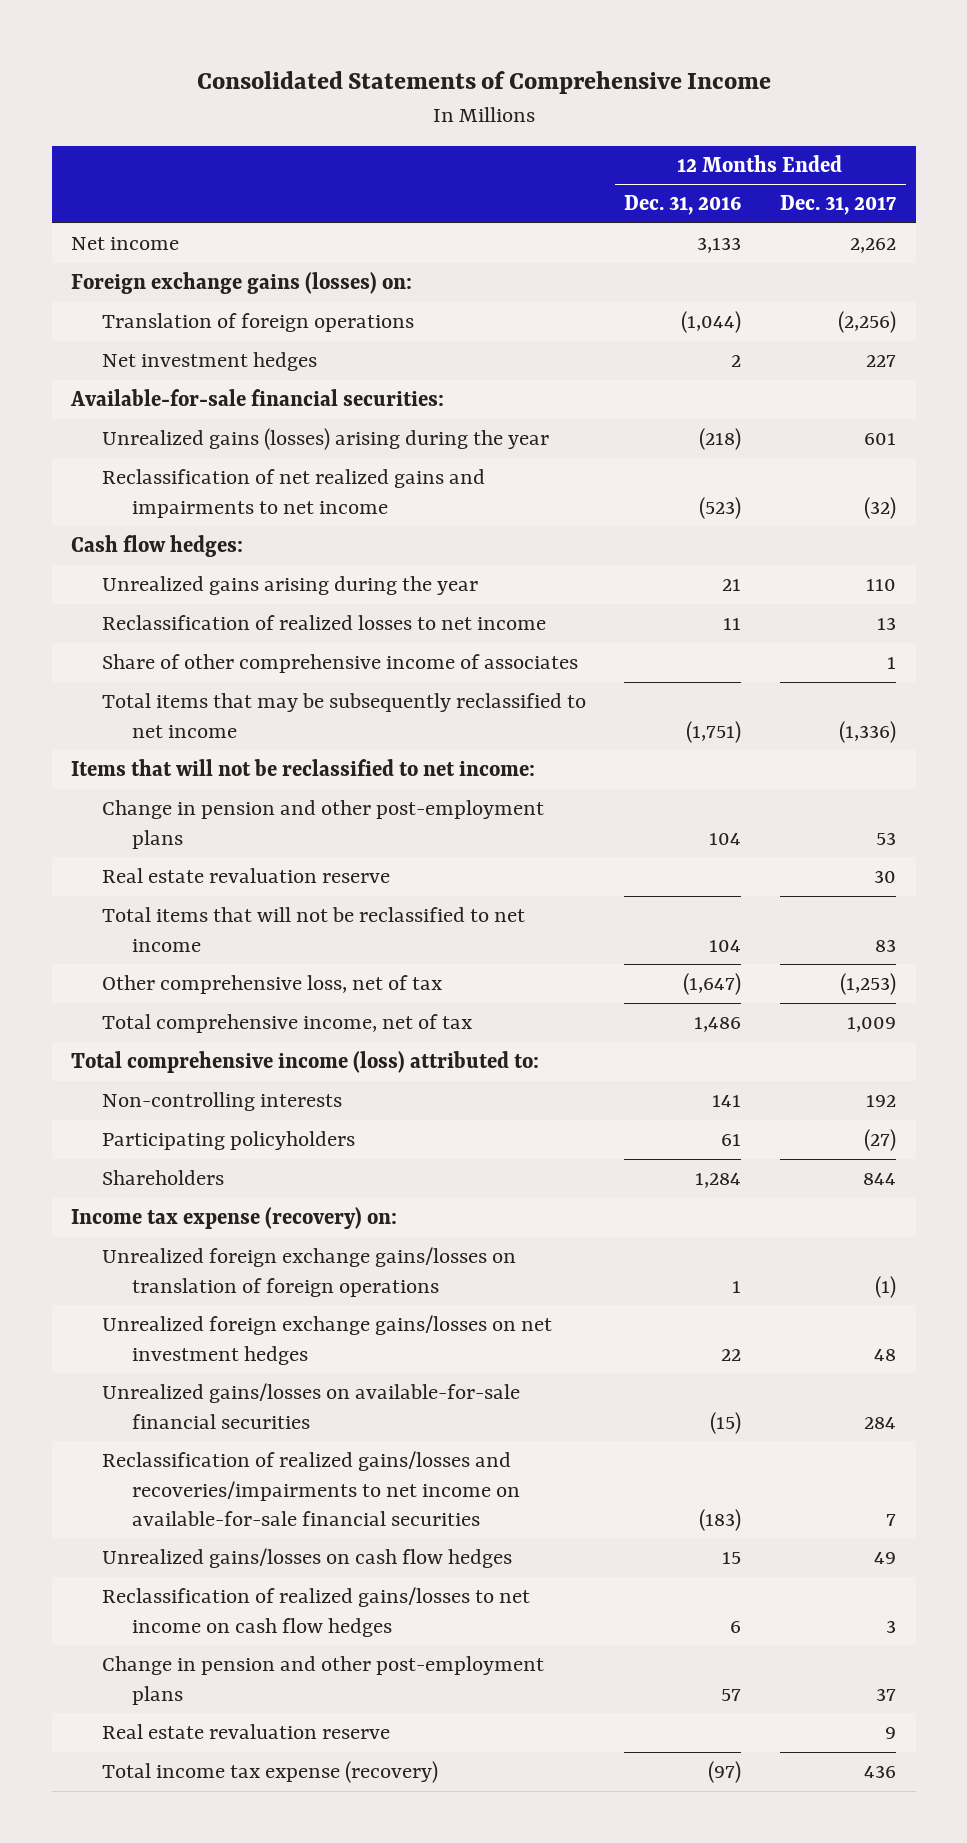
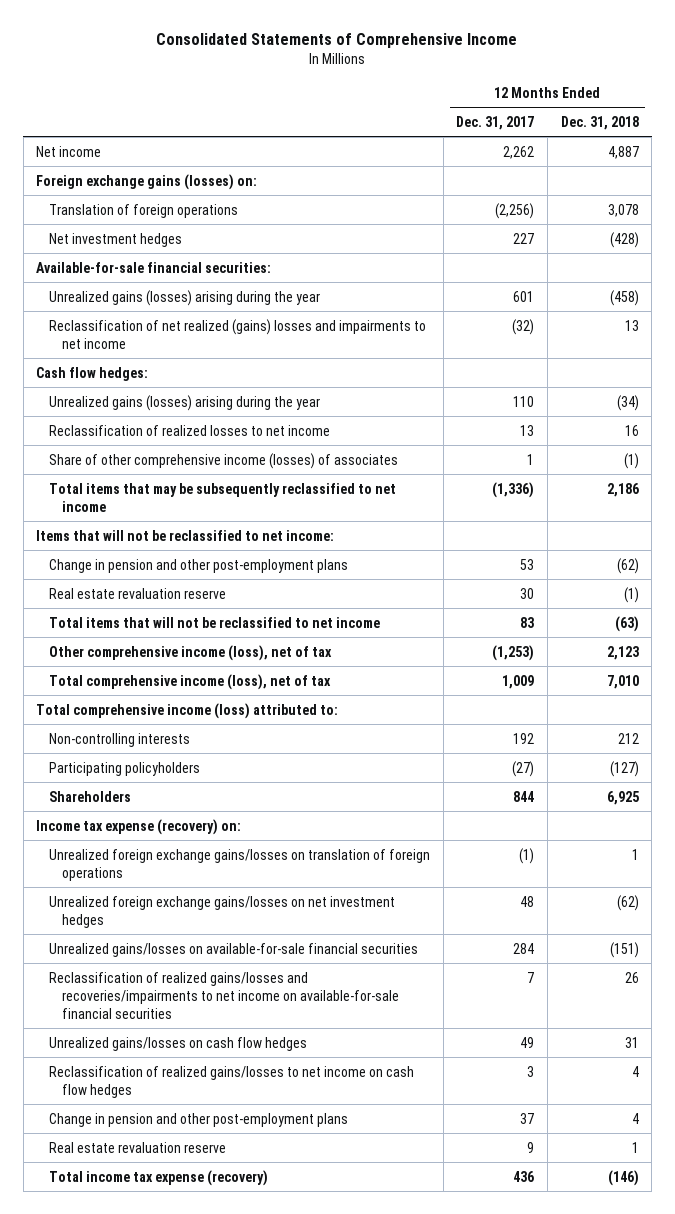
[624,195,742,216] Dec. 31, 2016 -> none
none -> [560,115,639,130] Dec. 31, 2018
[101,469,485,518] Reclassification of net realized gains and impairments to net income -> [48,318,426,349] Reclassification of net realized (gains) losses and impairments to net income
[101,576,478,596] Unrealized gains arising during the year -> [48,394,320,411] Unrealized gains (losses) arising during the year
[101,654,578,674] Share of other comprehensive income of associates -> [48,452,398,469] Share of other comprehensive income (losses) of associates
[101,975,442,995] Other comprehensive loss, net of tax -> [48,644,332,661] Other comprehensive income (loss), net of tax
[101,1014,472,1034] Total comprehensive income, net of tax -> [48,673,331,690] Total comprehensive income (loss), net of tax

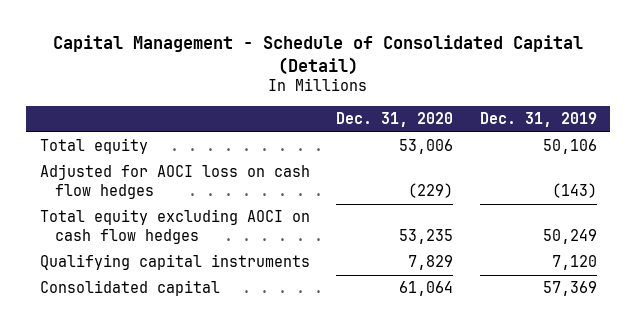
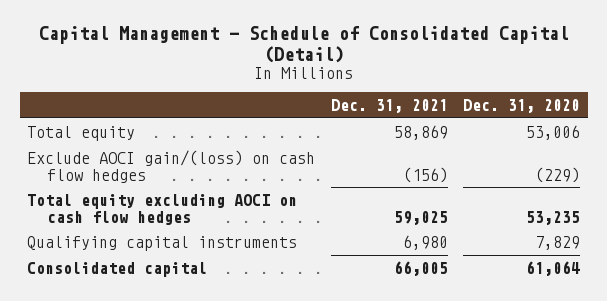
[479,112,597,128] Dec. 31, 2019 -> none
none -> [330,98,448,113] Dec. 31, 2021
[39,164,310,200] Adjusted for AOCI loss on cash flow hedges -> [27,149,316,183] Exclude AOCI gain/(loss) on cash flow hedges

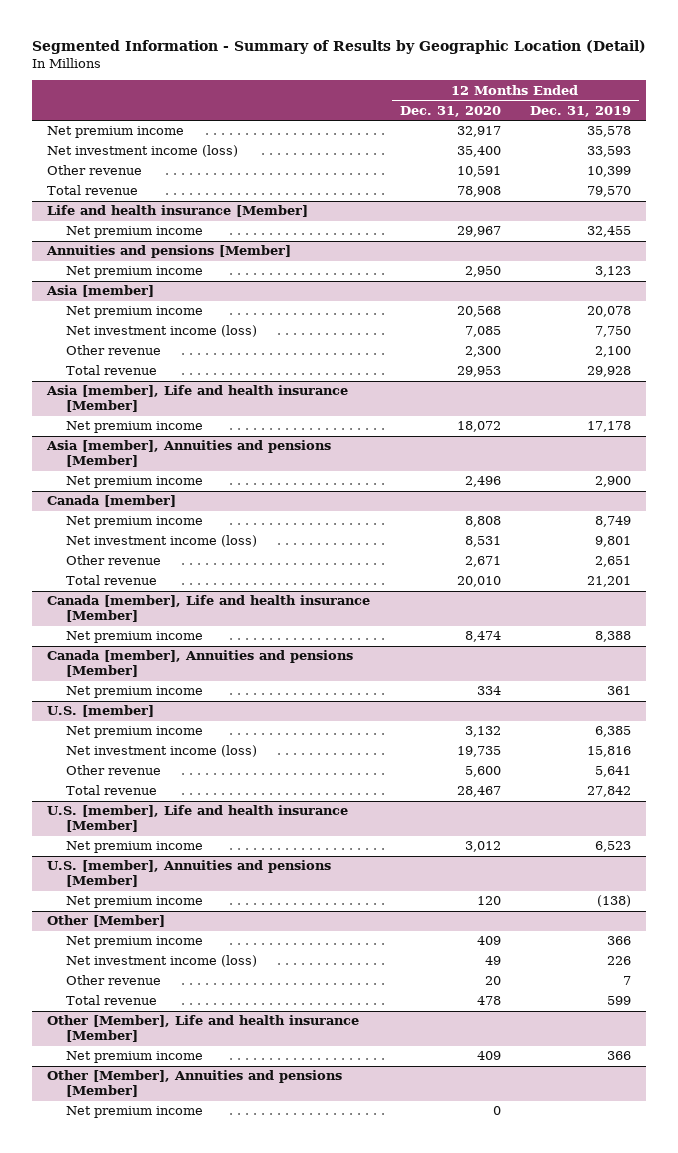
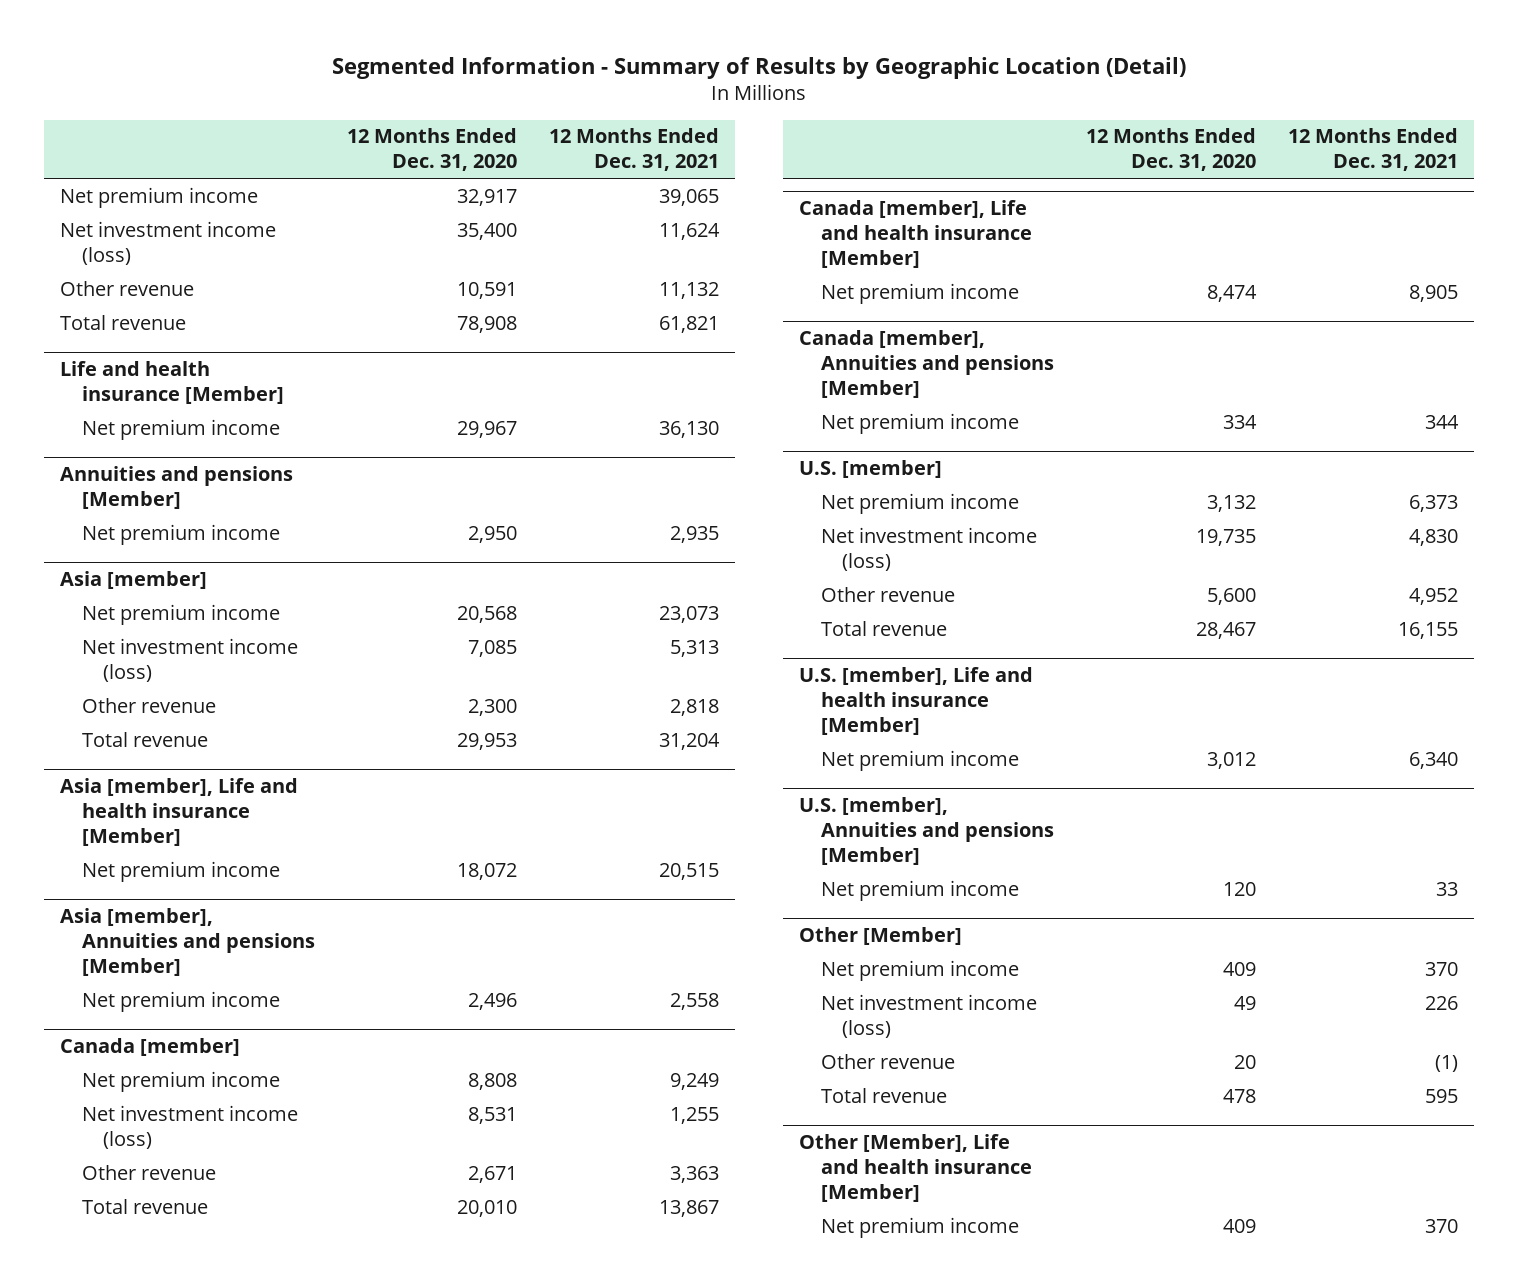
[530,105,632,117] Dec. 31, 2019 -> none
none -> [548,128,719,172] 12 Months Ended Dec. 31, 2021
[46,1070,342,1098] Other [Member], Annuities and pensions [Member] -> none
[66,1106,204,1119] Net premium income -> none

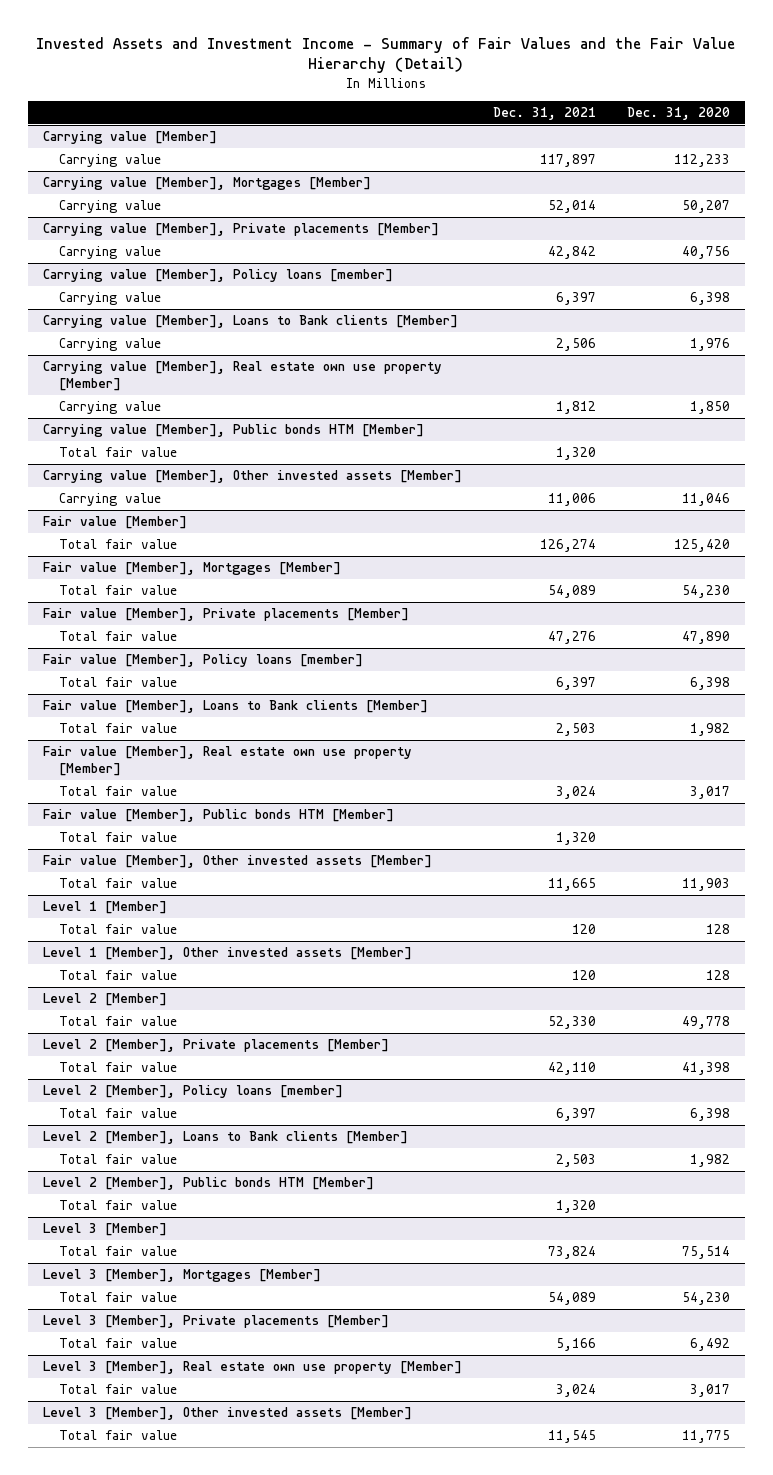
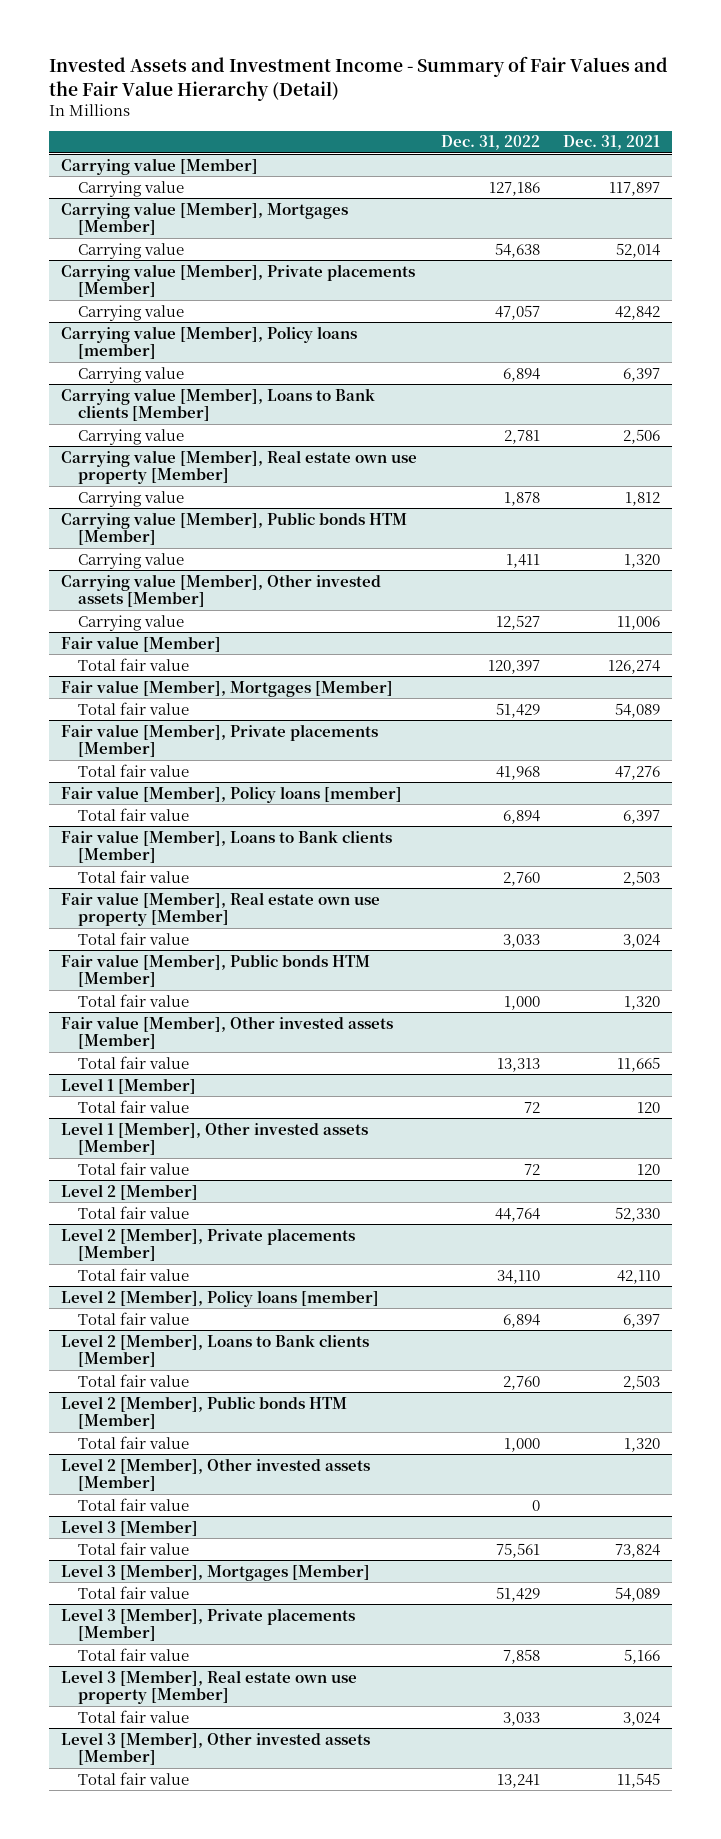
[626,107,730,121] Dec. 31, 2020 -> none
none -> [440,135,540,151] Dec. 31, 2022
[59,447,178,458] Total fair value -> [78,552,185,569] Carrying value
none -> [60,1457,370,1492] Level 2 [Member], Other invested assets [Member]
none -> [78,1497,190,1511] Total fair value

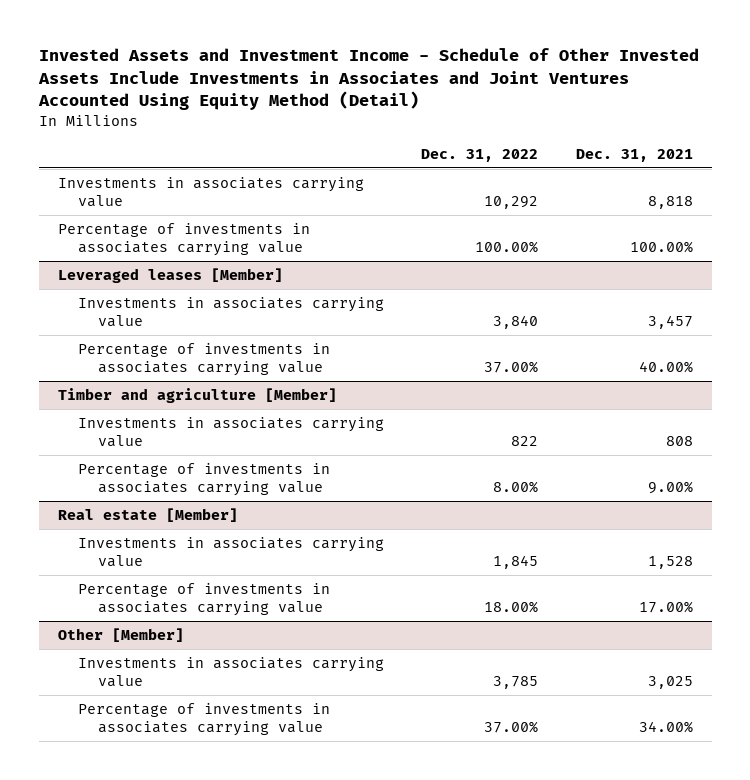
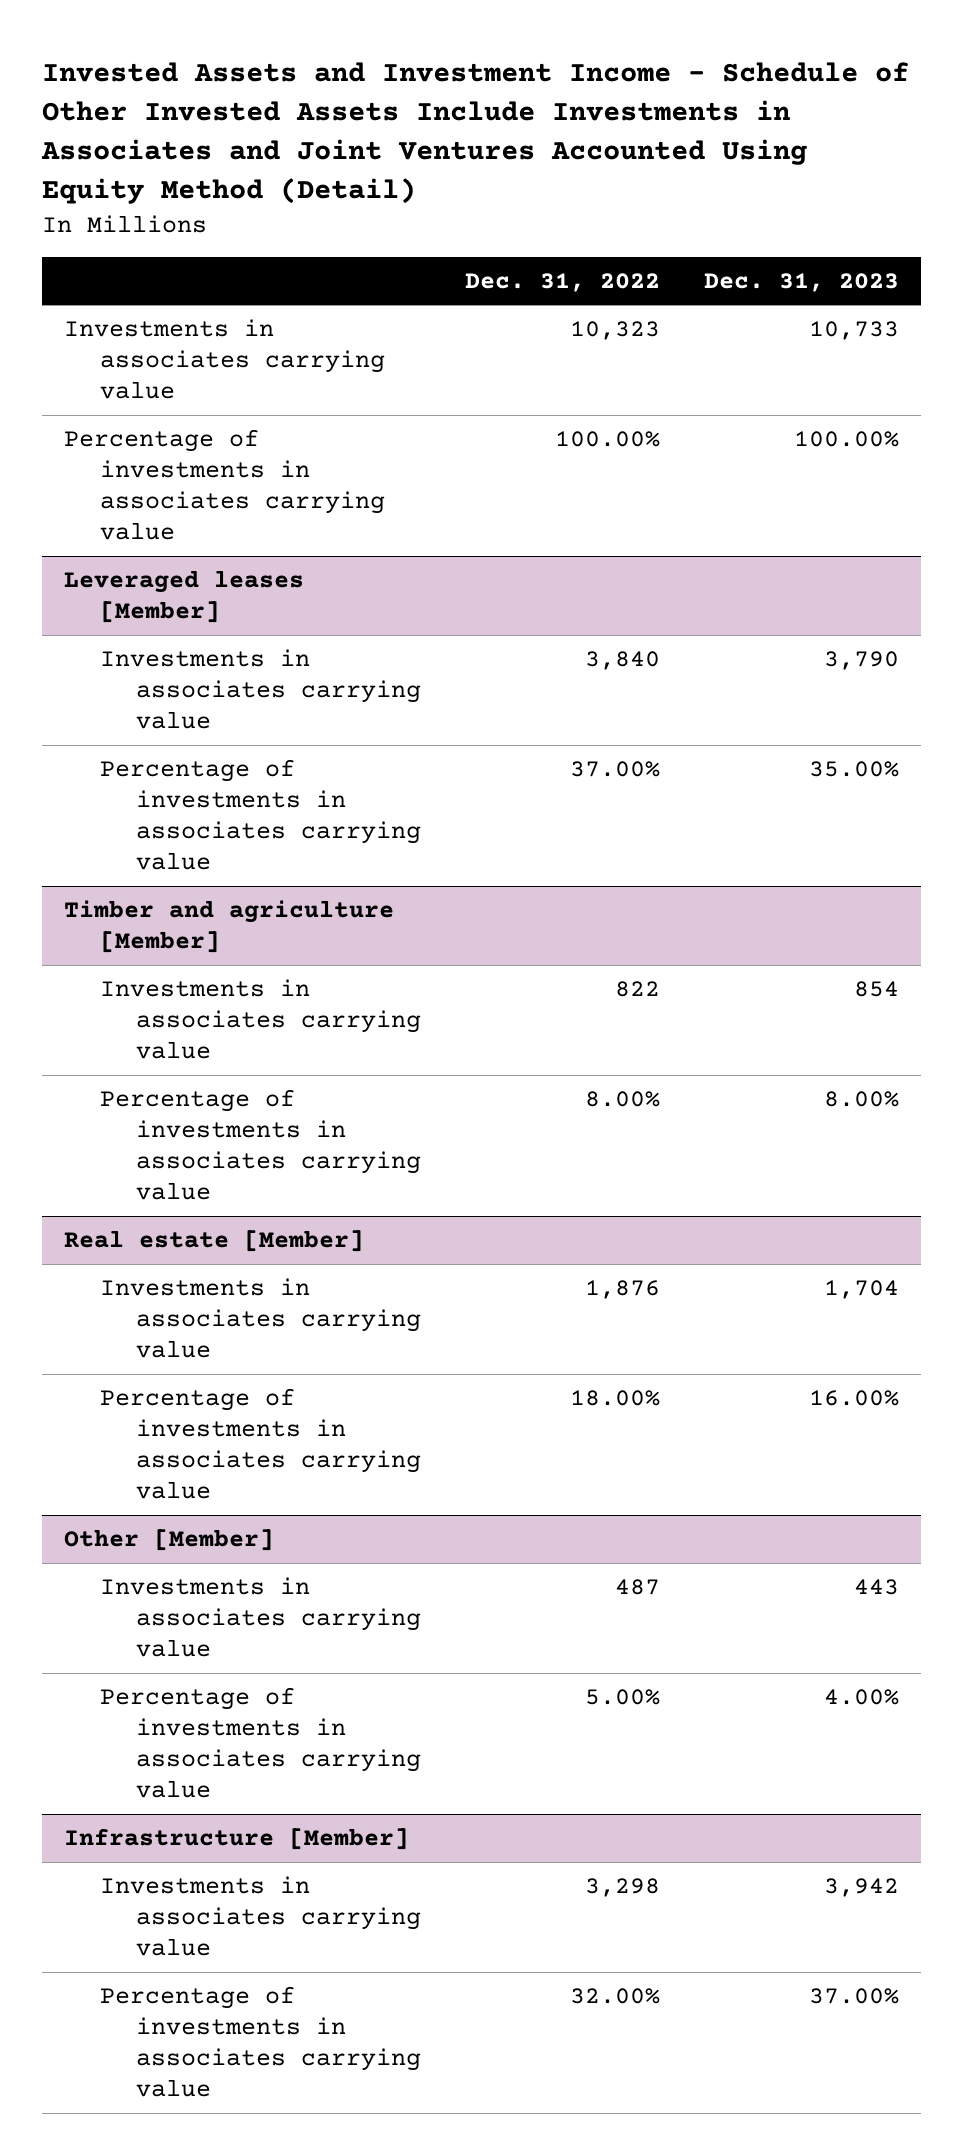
[575,149,693,163] Dec. 31, 2021 -> none
none -> [703,272,899,292] Dec. 31, 2023
[484,196,539,210] 10,292 -> [569,321,660,341] 10,323
[493,555,539,570] 1,845 -> [584,1280,660,1300] 1,876
[493,676,539,690] 3,785 -> [614,1579,660,1596] 487
[484,721,539,734] 37.00% -> [584,1689,660,1706] 5.00%
none -> [64,1828,410,1851] Infrastructure [Member]
none -> [100,1876,421,1957] Investments in associates carrying value
none -> [100,1986,421,2098] Percentage of investments in associates carrying value

